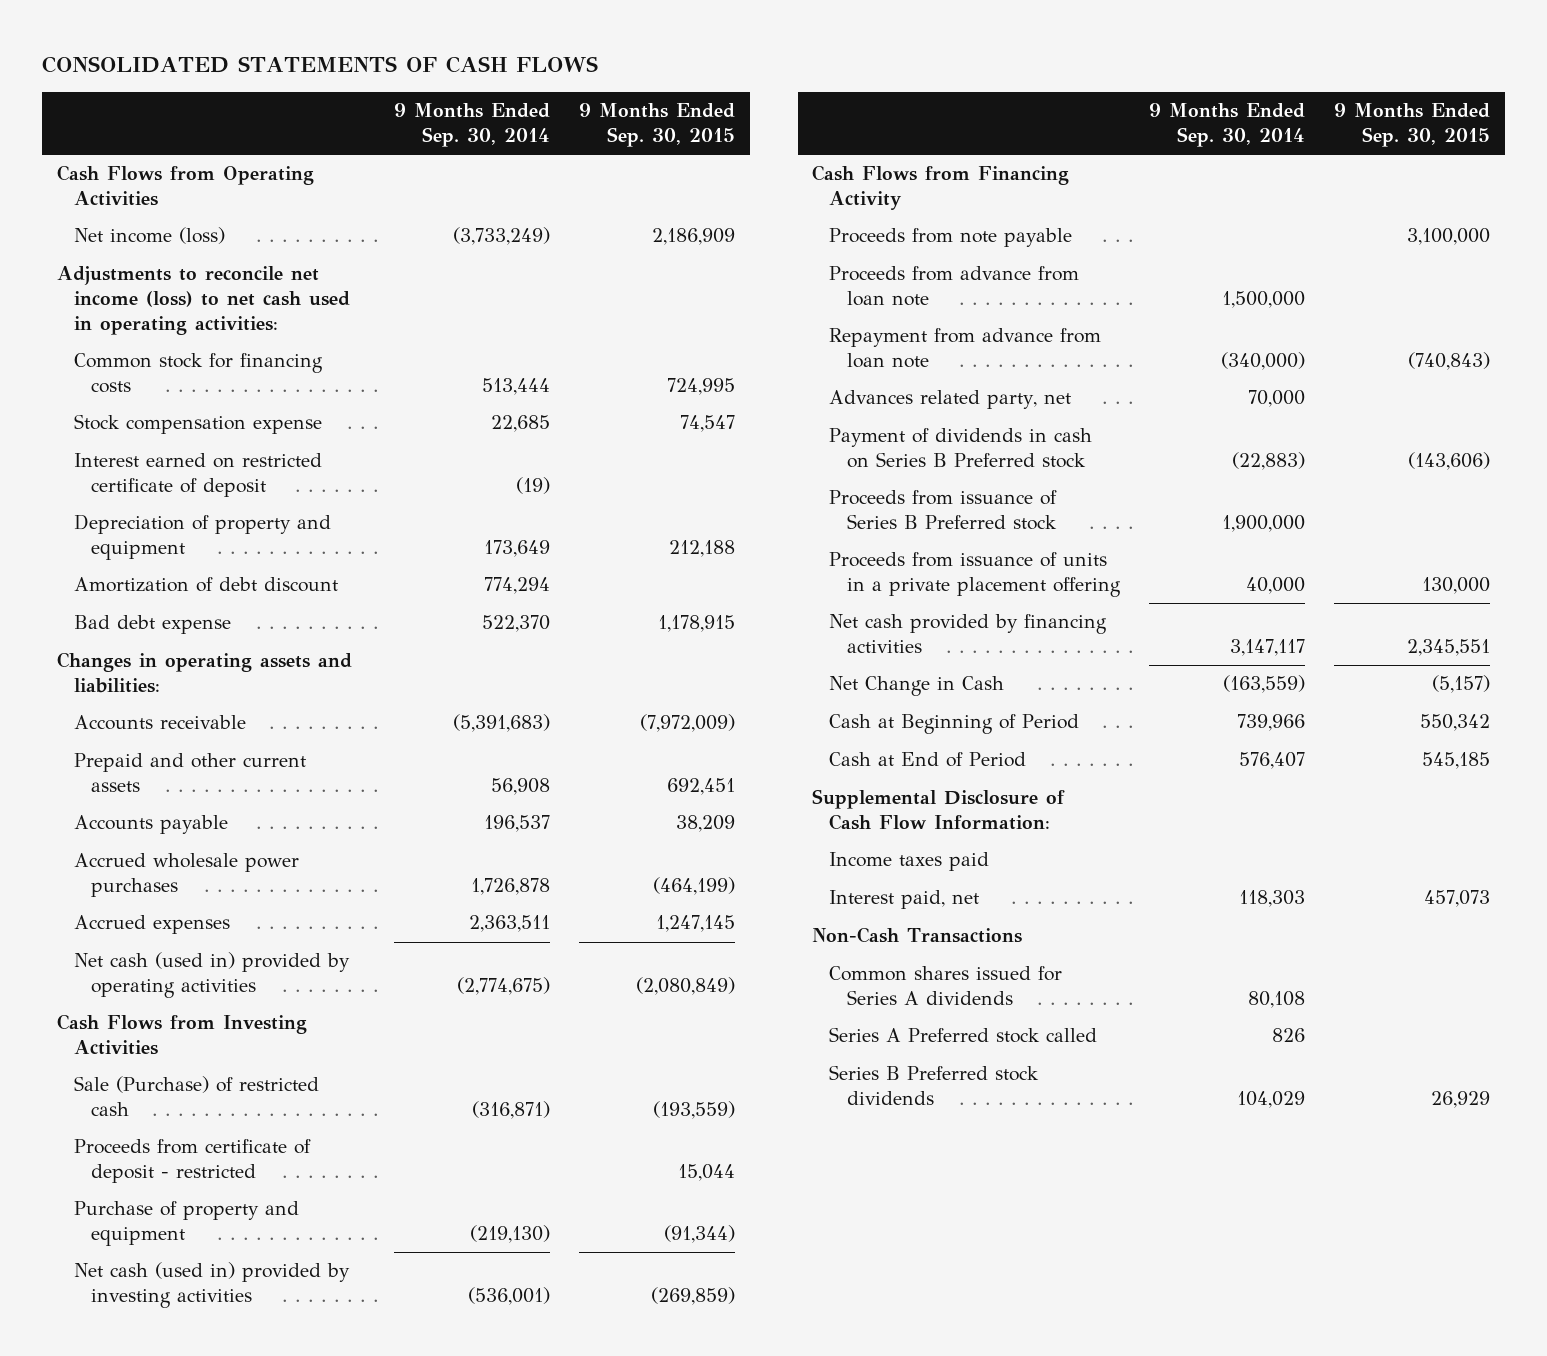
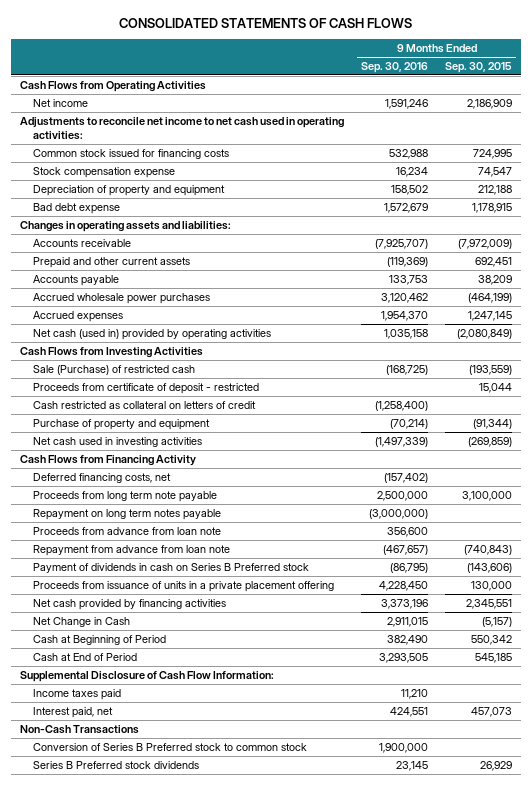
[393,103,550,147] 9 Months Ended Sep. 30, 2014 -> none
none -> [360,61,428,73] Sep. 30, 2016
[74,227,226,245] Net income (loss) -> [33,98,89,107] Net income
[57,266,351,335] Adjustments to reconcile net income (loss) to net cash used in operating activities: -> [19,116,344,140] Adjustments to reconcile net income to net cash used in operating activities:
[74,353,324,394] Common stock for financing costs -> [33,148,230,159] Common stock issued for financing costs
[74,453,323,498] Interest earned on restricted certificate of deposit -> none
[74,577,339,593] Amortization of debt discount -> none
none -> [33,400,257,409] Cash restricted as collateral on letters of credit
[74,1262,351,1309] Net cash (used in) provided by investing activities -> [33,436,203,447] Net cash used in investing activities
none -> [33,472,172,483] Deferred financing costs, net
[829,228,1073,248] Proceeds from note payable -> [33,490,218,502] Proceeds from long term note payable
none -> [33,508,222,520] Repayment on long term notes payable
[829,390,1072,410] Advances related party, net -> none
[829,490,1058,531] Proceeds from issuance of Series B Preferred stock -> none
[829,966,1063,1006] Common shares issued for Series A dividends -> none
[829,1027,1098,1044] Series A Preferred stock called -> none
none -> [33,742,308,751] Conversion of Series B Preferred stock to common stock

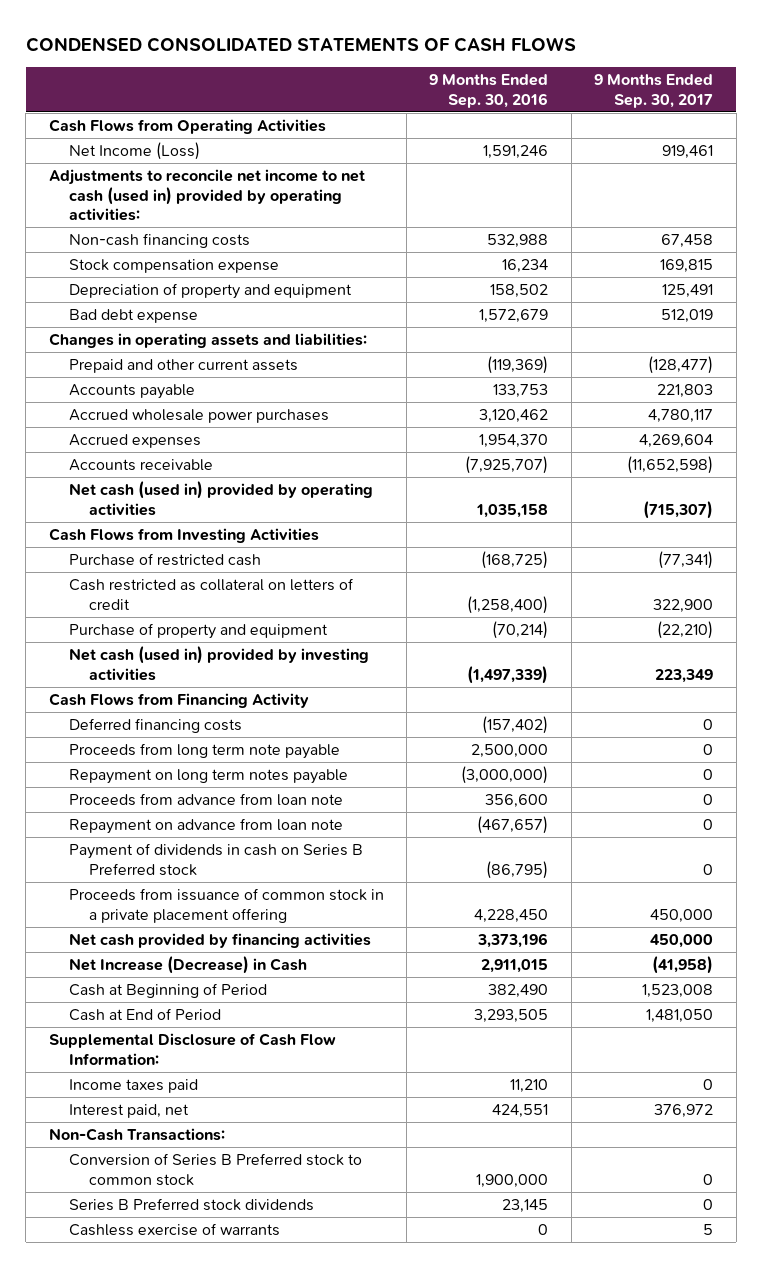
[118,18,412,29] CONSOLIDATED STATEMENTS OF CASH FLOWS -> [25,36,576,52] CONDENSED CONSOLIDATED STATEMENTS OF CASH FLOWS
[445,61,513,73] Sep. 30, 2015 -> none
none -> [594,74,714,108] 9 Months Ended Sep. 30, 2017
[33,98,89,107] Net income -> [68,142,200,161] Net Income (Loss)
[19,116,344,140] Adjustments to reconcile net income to net cash used in operating activities: -> [48,169,365,222] Adjustments to reconcile net income to net cash (used in) provided by operating activities:
[33,148,230,159] Common stock issued for financing costs -> [68,233,250,249] Non-cash financing costs
[33,238,132,247] Accounts receivable -> [68,459,213,472] Accounts receivable
[33,382,260,394] Proceeds from certificate of deposit - restricted -> none
[33,364,196,375] Sale (Purchase) of restricted cash -> [68,553,261,567] Purchase of restricted cash
[33,436,203,447] Net cash used in investing activities -> [68,646,369,681] Net cash (used in) provided by investing activities
[33,472,172,483] Deferred financing costs, net -> [68,718,242,734] Deferred financing costs
[33,544,231,556] Repayment from advance from loan note -> [68,818,343,835] Repayment on advance from loan note
[33,580,335,592] Proceeds from issuance of units in a private placement offering -> [68,888,384,923] Proceeds from issuance of common stock in a private placement offering
[33,616,131,627] Net Change in Cash -> [68,956,307,975] Net Increase (Decrease) in Cash
[19,724,139,734] Non-Cash Transactions -> [48,1128,225,1142] Non-Cash Transactions:
none -> [68,1223,280,1237] Cashless exercise of warrants

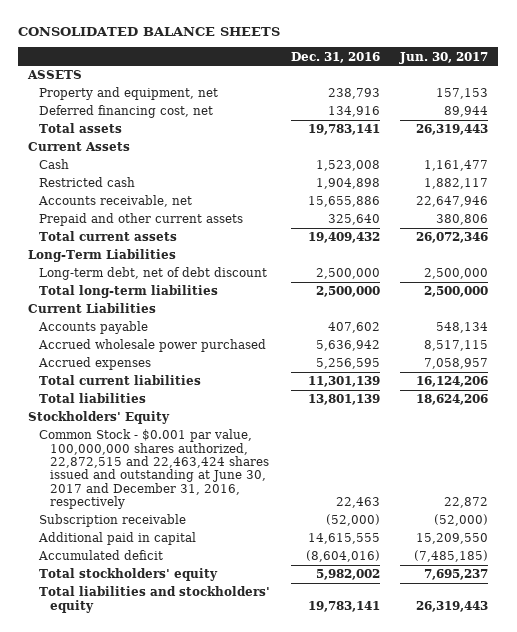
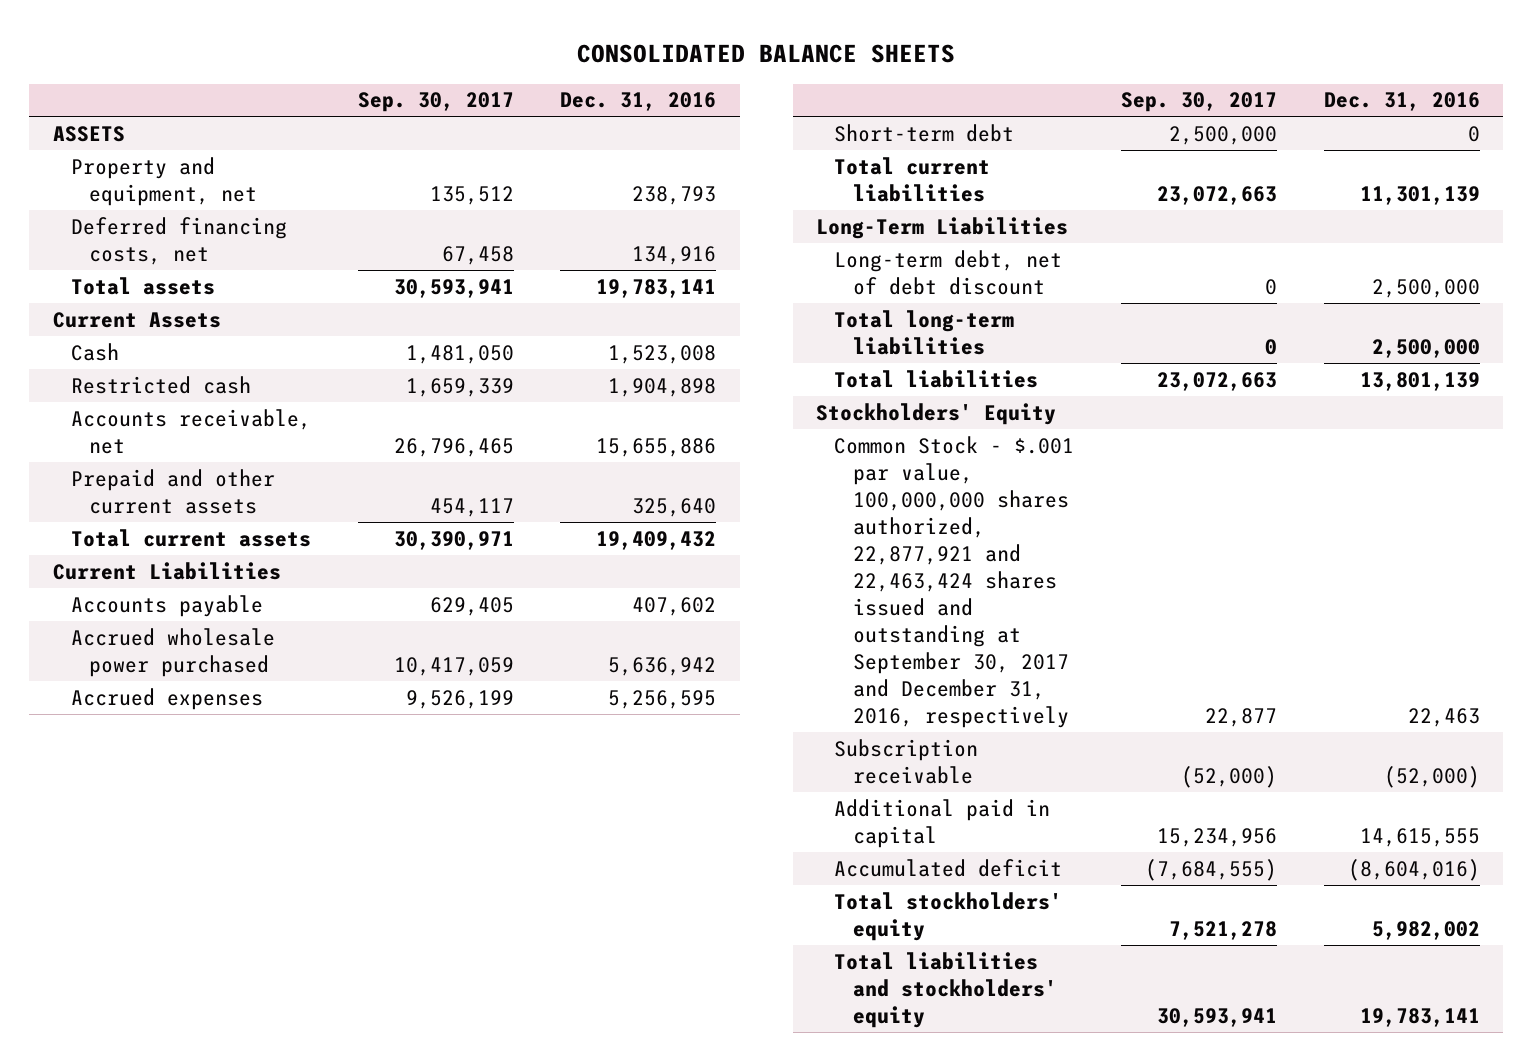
[399,51,489,64] Jun. 30, 2017 -> none
none -> [357,92,514,113] Sep. 30, 2017
[39,105,214,119] Deferred financing cost, net -> [70,216,287,265] Deferred financing costs, net
none -> [834,123,1015,142] Short-term debt
[28,249,177,263] Long-Term Liabilities -> [816,216,1069,239] Long-Term Liabilities
[39,267,268,281] Long-term debt, net of debt discount -> [834,249,1063,295] Long-term debt, net of debt discount
[39,285,219,299] Total long-term liabilities -> [834,309,1015,355] Total long-term liabilities
[39,429,269,509] Common Stock - $0.001 par value, 100,000,000 shares authorized, 22,872,515 and 22,463,424 shares issued and outstanding at June 30, 2017 and December 31, 2016, respectively -> [834,435,1075,729] Common Stock - $.001 par value, 100,000,000 shares authorized, 22,877,921 and 22,463,424 shares issued and outstanding at September 30, 2017 and December 31, 2016, respectively

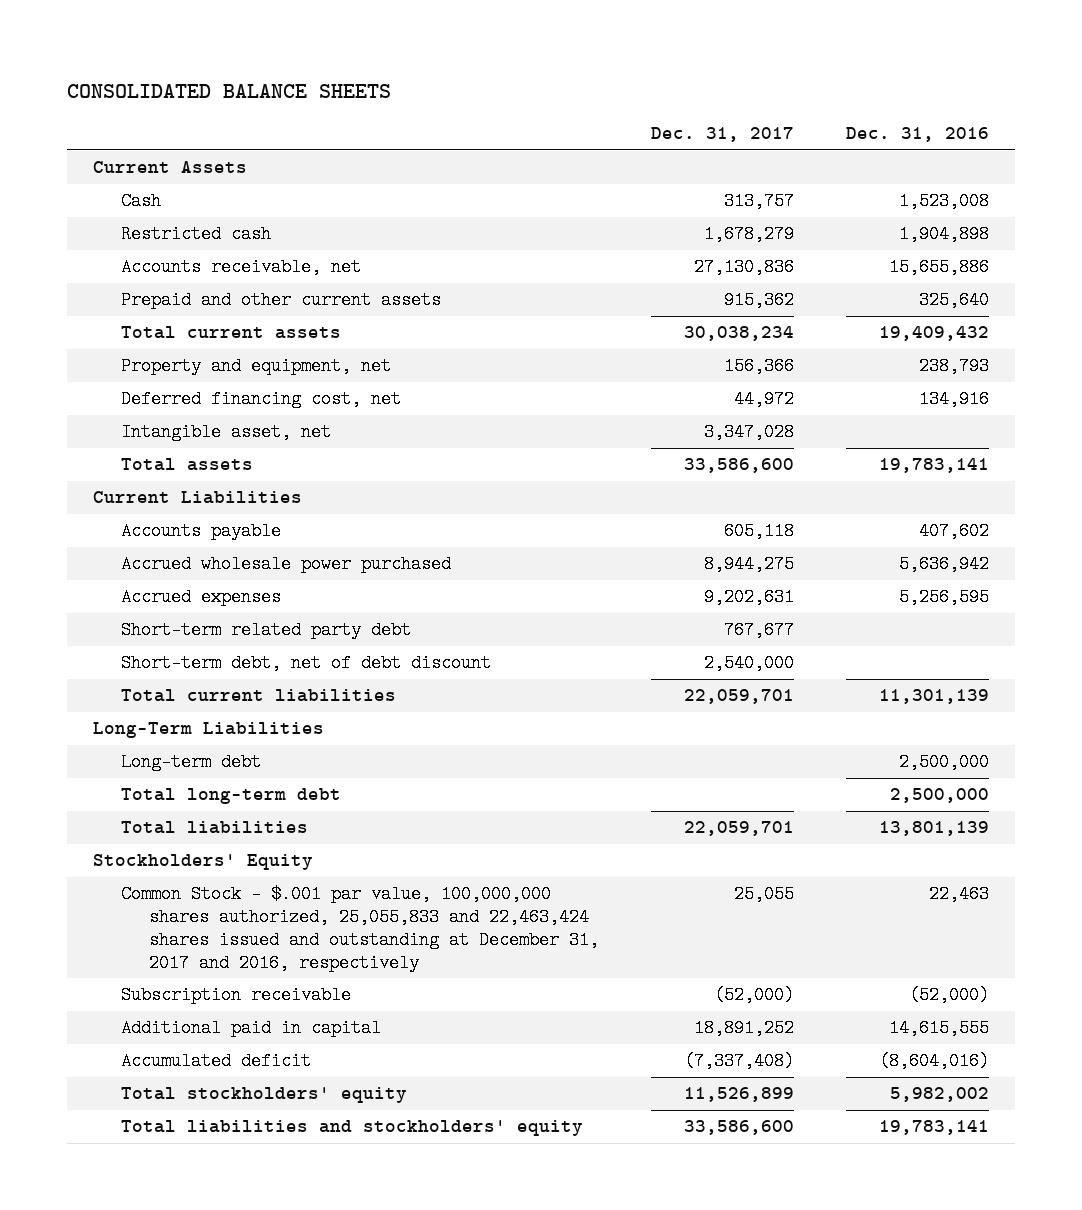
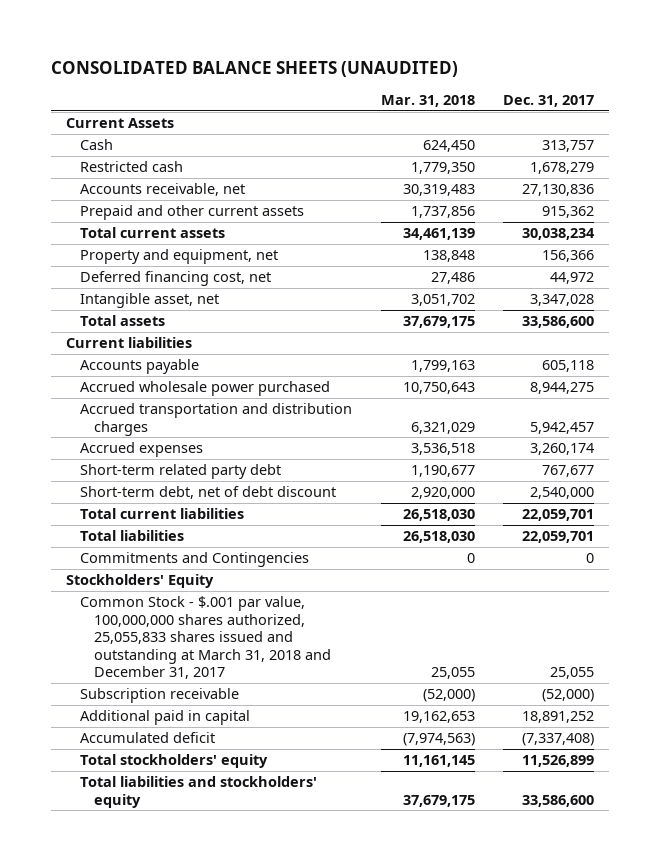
[67,83,392,98] CONSOLIDATED BALANCE SHEETS -> [51,61,459,78] CONSOLIDATED BALANCE SHEETS (UNAUDITED)
[845,127,989,143] Dec. 31, 2016 -> none
none -> [380,94,475,107] Mar. 31, 2018
[93,491,303,505] Current Liabilities -> [65,337,192,349] Current liabilities
none -> [79,403,352,436] Accrued transportation and distribution charges
[703,588,794,607] 9,202,631 -> [530,443,595,456] 3,260,174
[93,722,325,739] Long-Term Liabilities -> none
[121,753,262,772] Long-term debt -> none
[121,788,342,805] Total long-term debt -> none
none -> [79,552,309,568] Commitments and Contingencies
[121,885,600,972] Common Stock - $.001 par value, 100,000,000 shares authorized, 25,055,833 and 22,463,424 shares issued and outstanding at December 31, 2017 and 2016, respectively -> [79,596,332,680] Common Stock - $.001 par value, 100,000,000 shares authorized, 25,055,833 shares issued and outstanding at March 31, 2018 and December 31, 2017

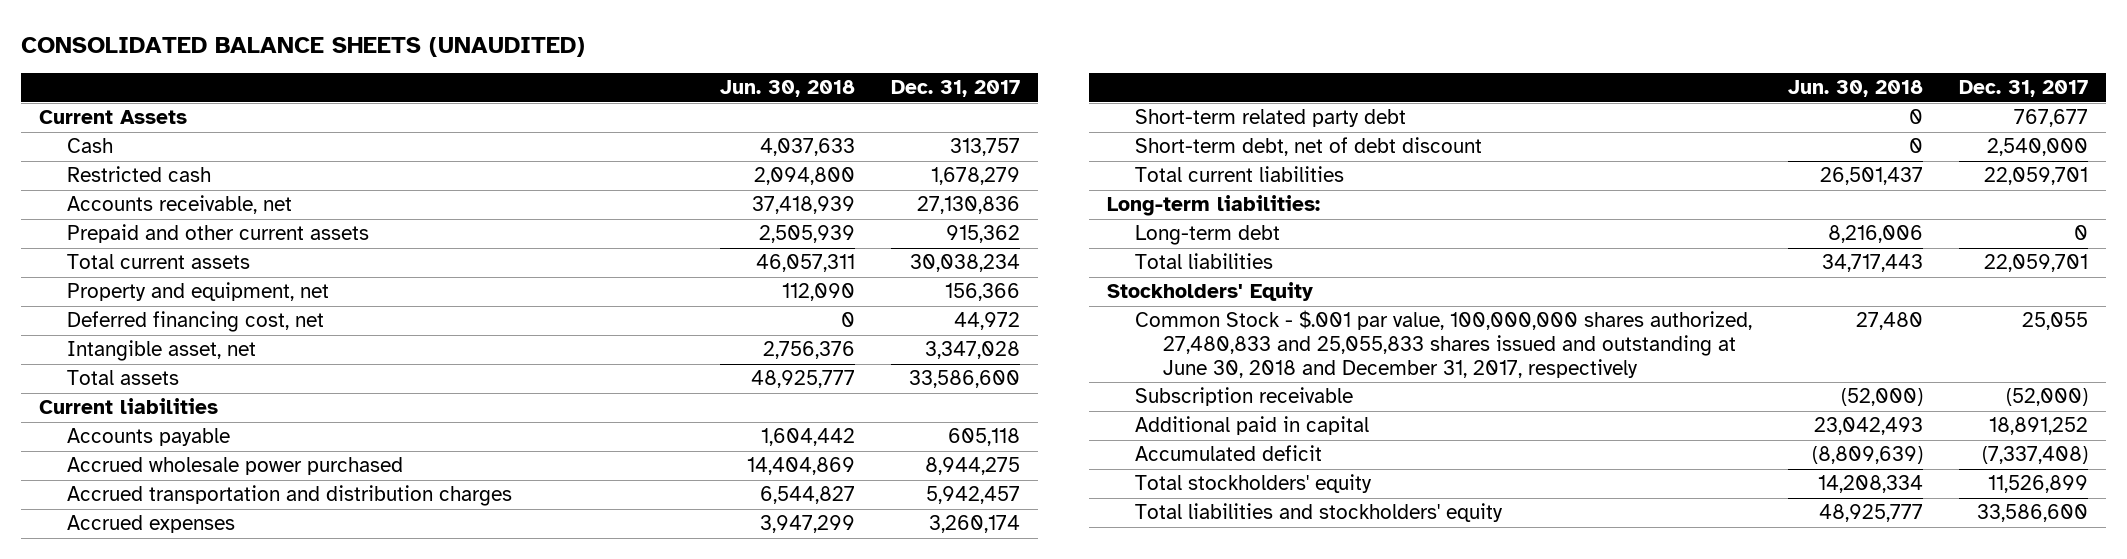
[380,94,475,107] Mar. 31, 2018 -> none
none -> [720,80,856,98] Jun. 30, 2018
none -> [1106,195,1320,217] Long-term liabilities:
none -> [1134,225,1280,246] Long-term debt
[79,552,309,568] Commitments and Contingencies -> none
[79,596,332,680] Common Stock - $.001 par value, 100,000,000 shares authorized, 25,055,833 shares issued and outstanding at March 31, 2018 and December 31, 2017 -> [1134,310,1752,378] Common Stock - $.001 par value, 100,000,000 shares authorized, 27,480,833 and 25,055,833 shares issued and outstanding at June 30, 2018 and December 31, 2017, respectively

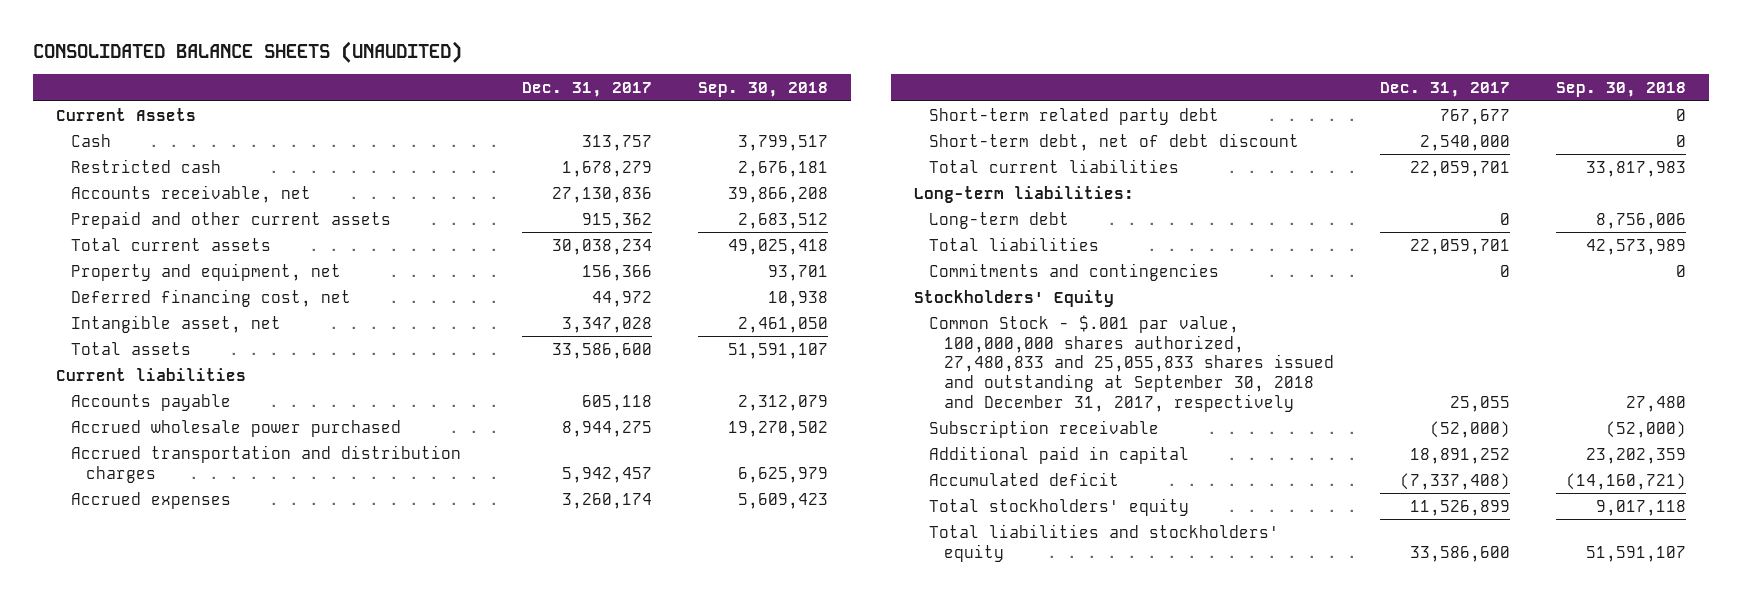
[720,80,856,98] Jun. 30, 2018 -> none
none -> [697,81,828,97] Sep. 30, 2018
none -> [929,262,1220,281] Commitments and contingencies
[1134,310,1752,378] Common Stock - $.001 par value, 100,000,000 shares authorized, 27,480,833 and 25,055,833 shares issued and outstanding at June 30, 2018 and December 31, 2017, respectively -> [929,314,1335,412] Common Stock - $.001 par value, 100,000,000 shares authorized, 27,480,833 and 25,055,833 shares issued and outstanding at September 30, 2018 and December 31, 2017, respectively

